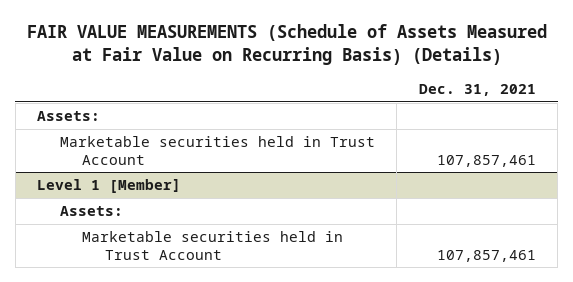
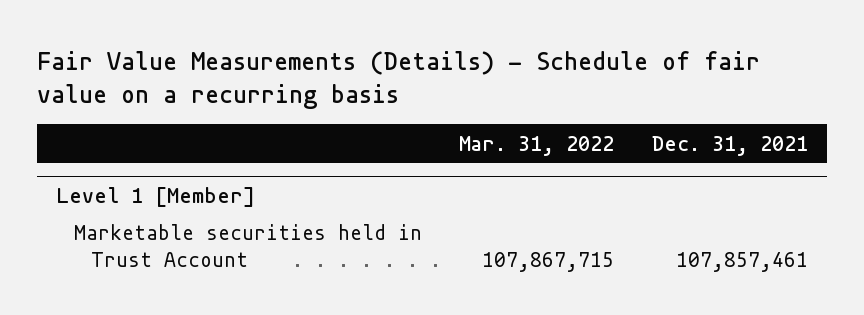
[26,24,547,65] FAIR VALUE MEASUREMENTS (Schedule of Assets Measured at Fair Value on Recurring Basis) (Details) -> [37,51,761,109] Fair Value Measurements (Details) - Schedule of fair value on a recurring basis
none -> [459,135,615,156] Mar. 31, 2022
[37,111,101,122] Assets: -> none
[59,136,375,165] Marketable securities held in Trust Account -> none
[59,206,123,217] Assets: -> none

